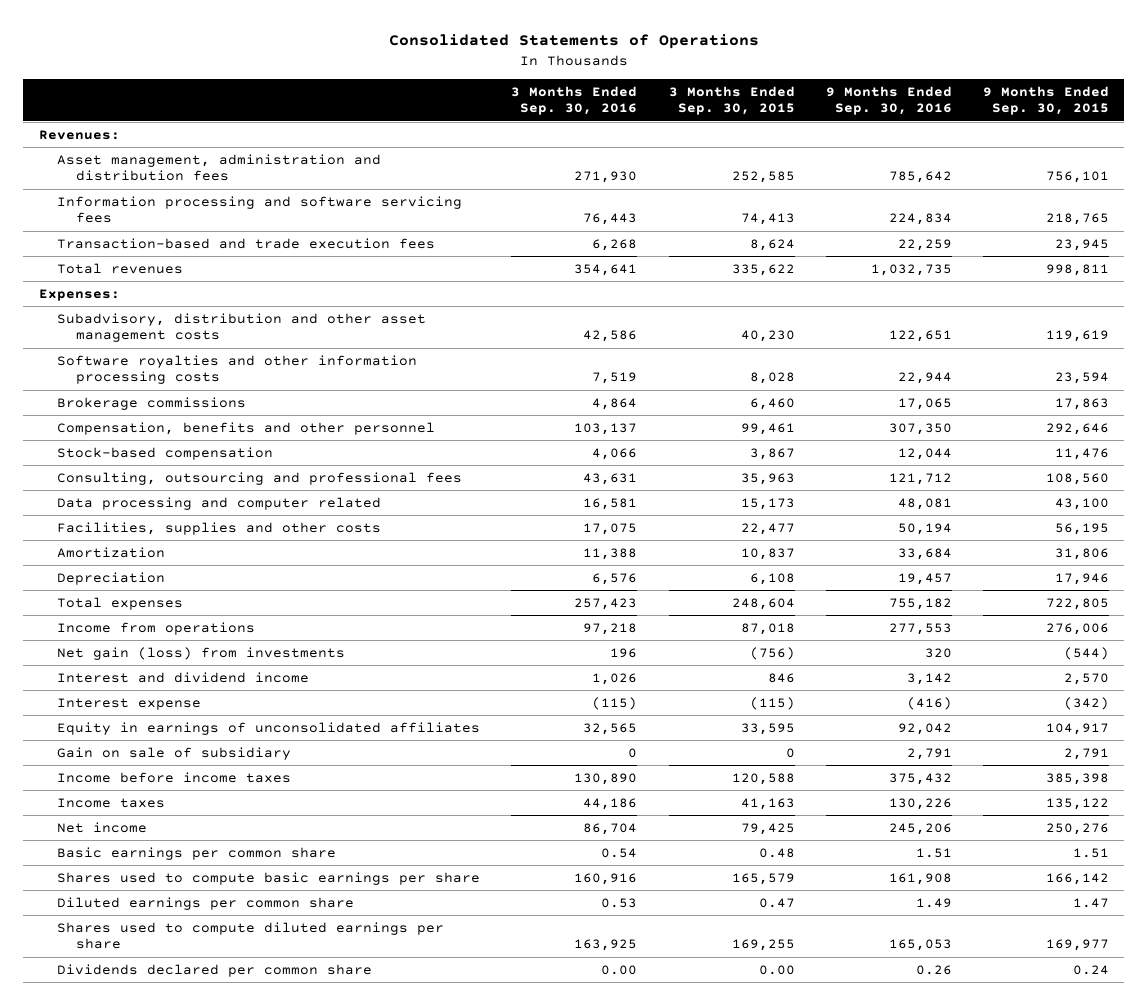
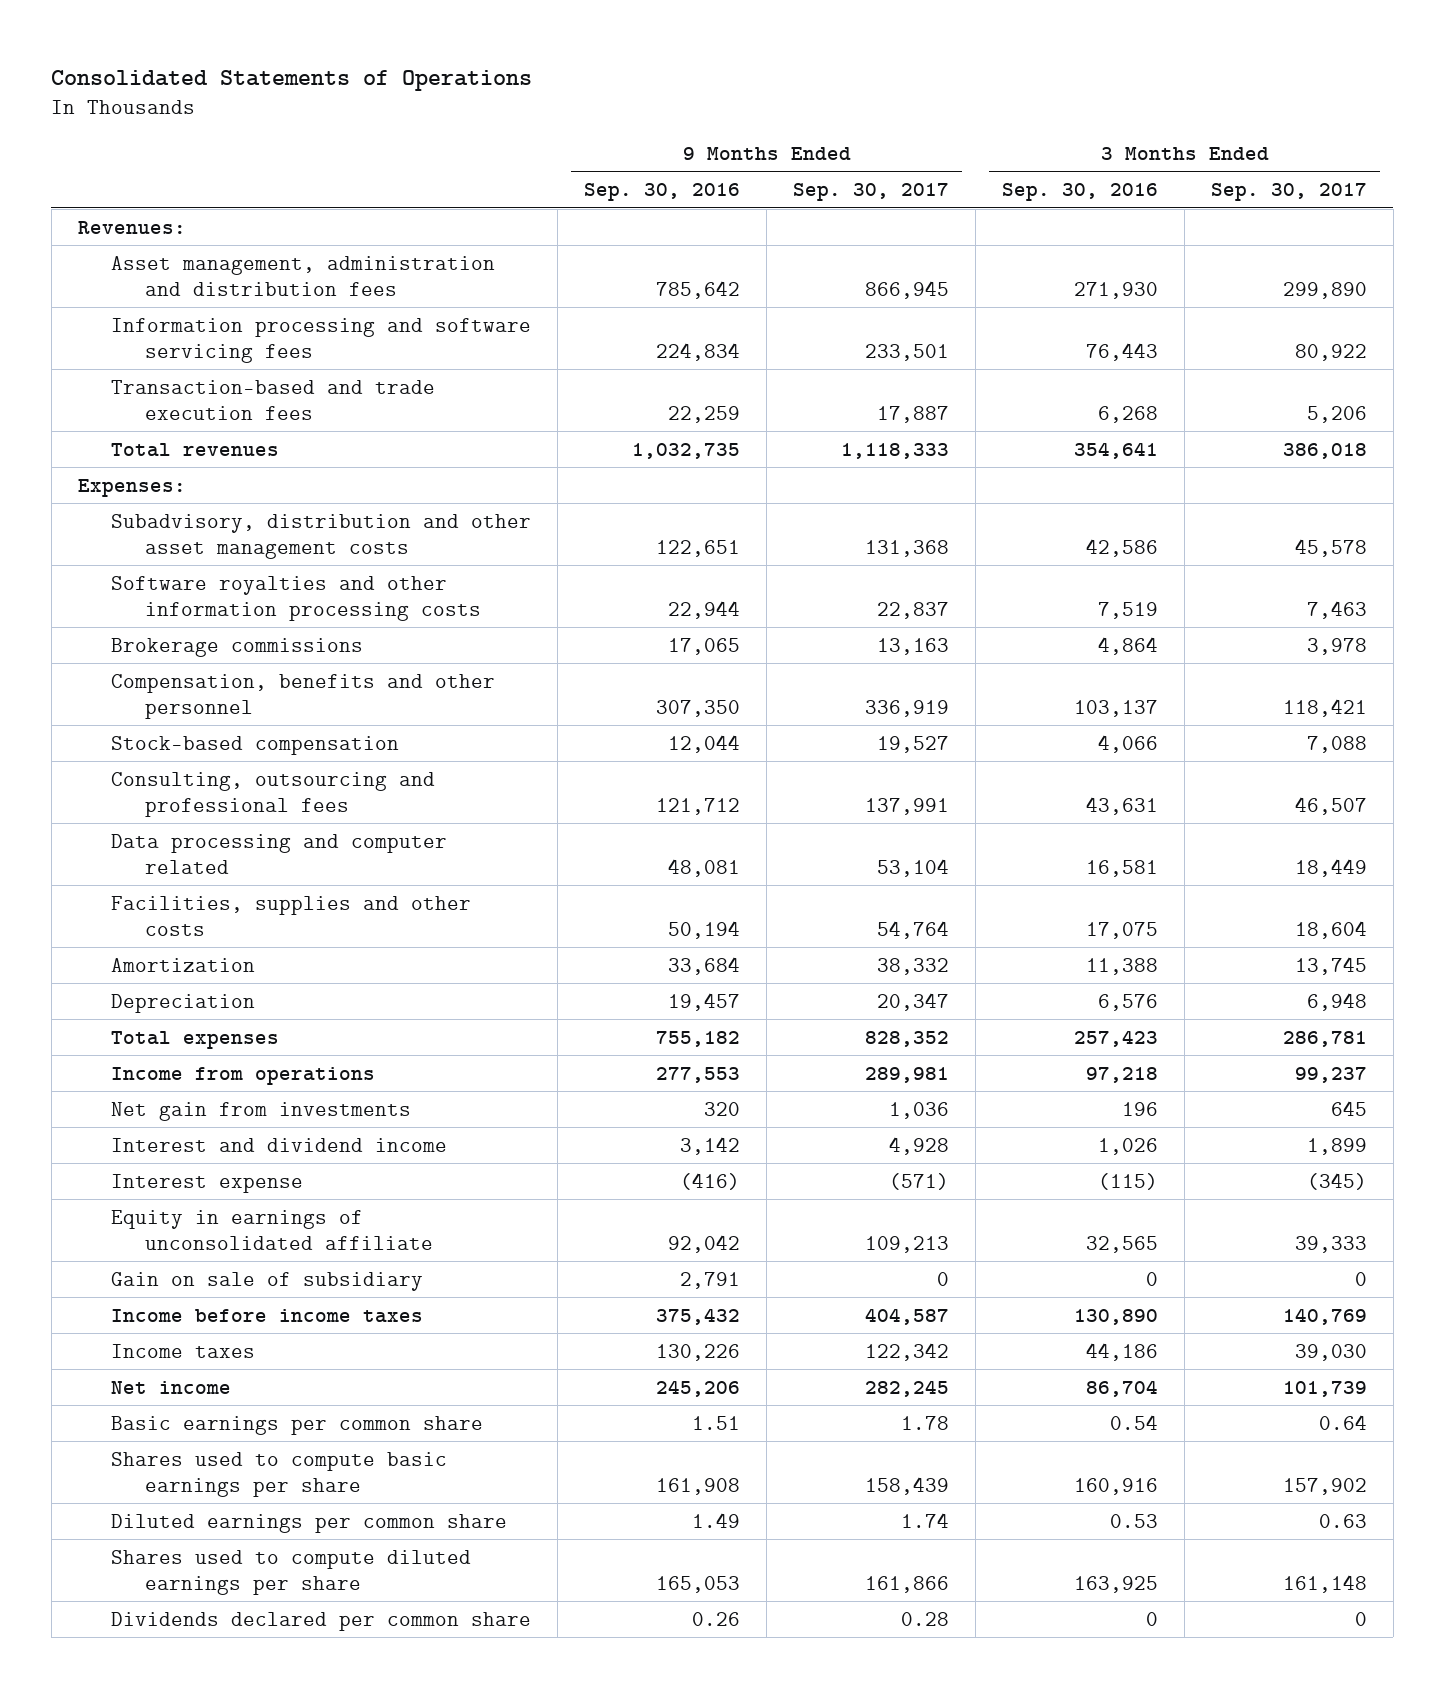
[668,85,795,116] 3 Months Ended Sep. 30, 2015 -> none
[982,85,1109,116] 9 Months Ended Sep. 30, 2015 -> none
none -> [793,183,950,202] Sep. 30, 2017
none -> [1210,183,1367,202] Sep. 30, 2017
[57,646,346,660] Net gain (loss) from investments -> [111,1101,412,1121] Net gain from investments
[57,721,481,735] Equity in earnings of unconsolidated affiliates -> [111,1209,434,1250] Equity in earnings of unconsolidated affiliate
[601,964,638,975] 0.00 -> [1146,1611,1159,1626] 0

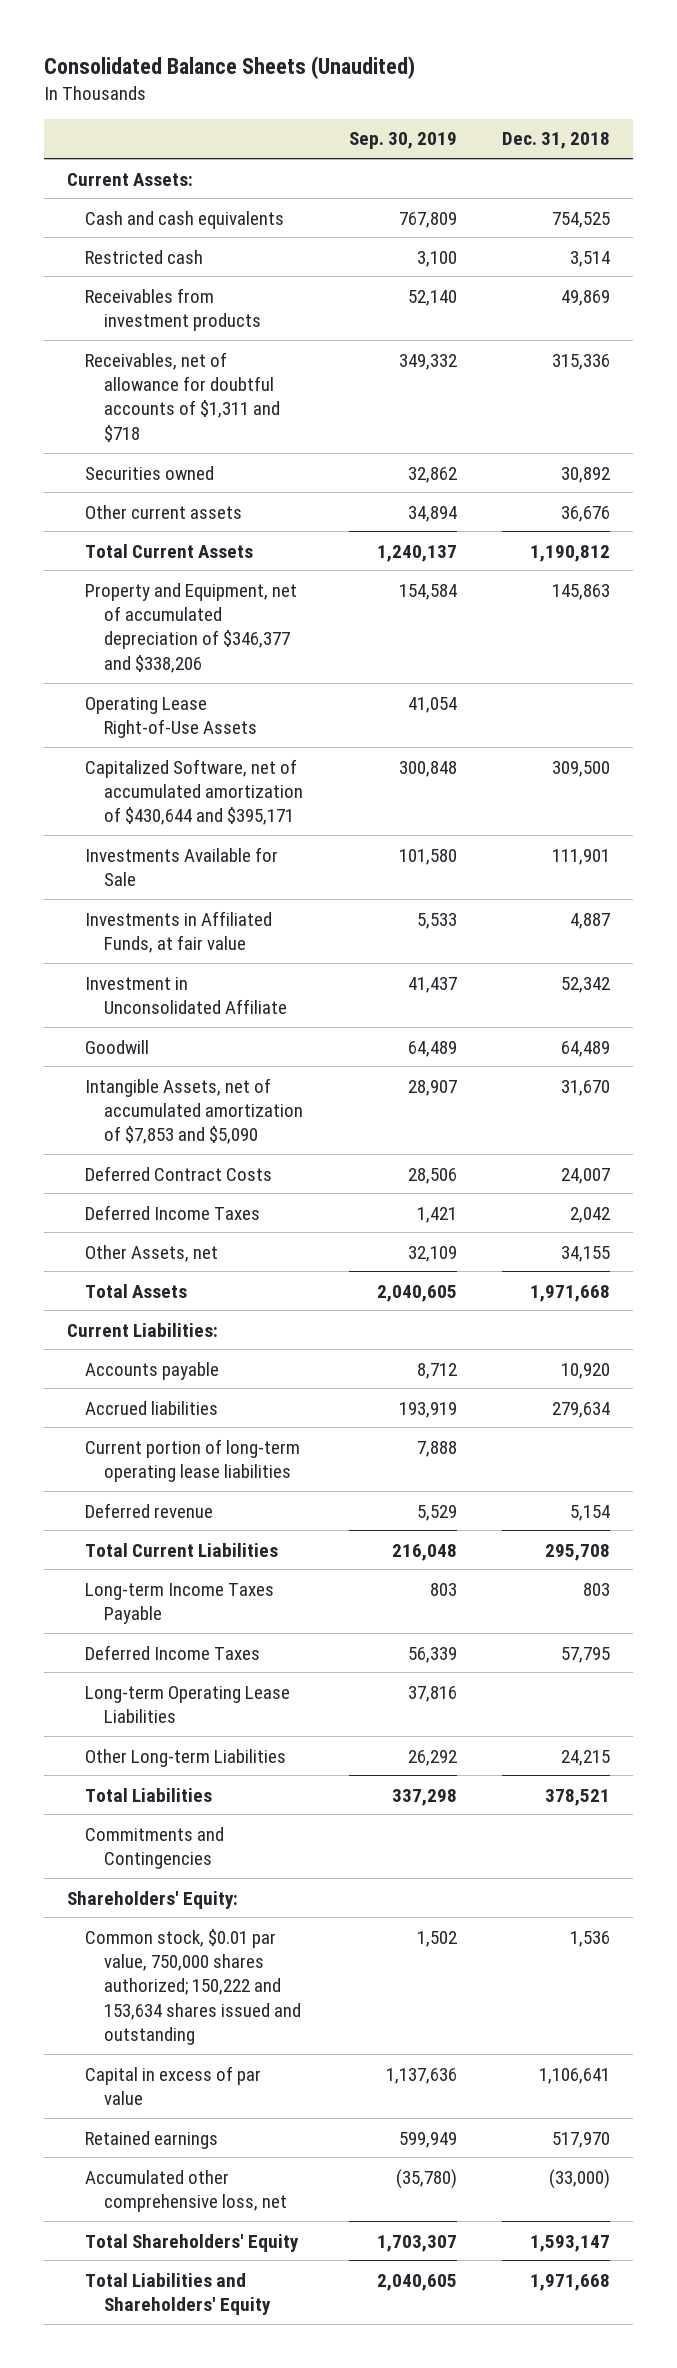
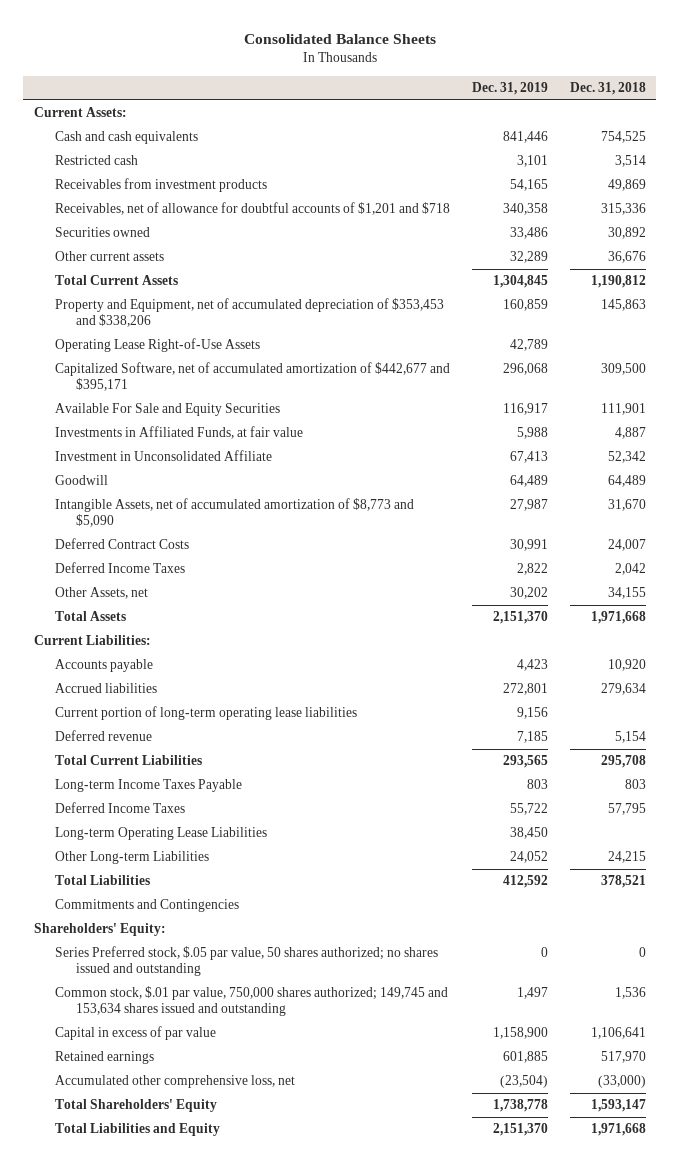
[43,55,415,79] Consolidated Balance Sheets (Unaudited) -> [243,34,436,45] Consolidated Balance Sheets
[348,132,457,150] Sep. 30, 2019 -> none
none -> [471,82,548,96] Dec. 31, 2019
[85,351,280,442] Receivables, net of allowance for doubtful accounts of $1,311 and $718 -> [54,202,450,216] Receivables, net of allowance for doubtful accounts of $1,201 and $718
[85,582,298,673] Property and Equipment, net of accumulated depreciation of $346,377 and $338,206 -> [54,298,444,328] Property and Equipment, net of accumulated depreciation of $353,453 and $338,206
[85,758,303,826] Capitalized Software, net of accumulated amortization of $430,644 and $395,171 -> [54,362,450,392] Capitalized Software, net of accumulated amortization of $442,677 and $395,171
[85,846,279,887] Investments Available for Sale -> [54,403,280,417] Available For Sale and Equity Securities
[85,1077,303,1145] Intangible Assets, net of accumulated amortization of $7,853 and $5,090 -> [54,498,414,528] Intangible Assets, net of accumulated amortization of $8,773 and $5,090
none -> [54,946,438,977] Series Preferred stock, $.05 par value, 50 shares authorized; no shares issued and outstanding
[85,1928,301,2046] Common stock, $0.01 par value, 750,000 shares authorized; 150,222 and 153,634 shares issued and outstanding -> [54,986,448,1017] Common stock, $.01 par value, 750,000 shares authorized; 149,745 and 153,634 shares issued and outstanding
[85,2272,271,2316] Total Liabilities and Shareholders' Equity -> [54,1123,220,1137] Total Liabilities and Equity

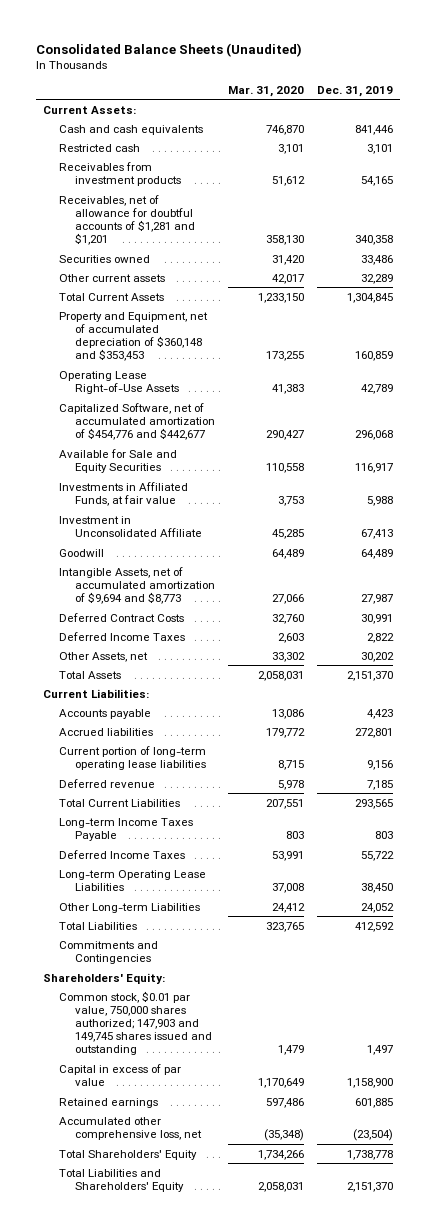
[243,34,436,45] Consolidated Balance Sheets -> [36,42,303,57] Consolidated Balance Sheets (Unaudited)
[569,82,646,96] Dec. 31, 2018 -> none
none -> [228,85,305,97] Mar. 31, 2020
[54,202,450,216] Receivables, net of allowance for doubtful accounts of $1,201 and $718 -> [58,194,195,246] Receivables, net of allowance for doubtful accounts of $1,281 and $1,201
[54,298,444,328] Property and Equipment, net of accumulated depreciation of $353,453 and $338,206 -> [58,311,208,362] Property and Equipment, net of accumulated depreciation of $360,148 and $353,453
[54,362,450,392] Capitalized Software, net of accumulated amortization of $442,677 and $395,171 -> [58,402,215,440] Capitalized Software, net of accumulated amortization of $454,776 and $442,677
[54,403,280,417] Available For Sale and Equity Securities -> [58,448,177,473] Available for Sale and Equity Securities
[54,498,414,528] Intangible Assets, net of accumulated amortization of $8,773 and $5,090 -> [58,566,215,604] Intangible Assets, net of accumulated amortization of $9,694 and $8,773
[54,946,438,977] Series Preferred stock, $.05 par value, 50 shares authorized; no shares issued and outstanding -> none
[54,986,448,1017] Common stock, $.01 par value, 750,000 shares authorized; 149,745 and 153,634 shares issued and outstanding -> [58,990,212,1056] Common stock, $0.01 par value, 750,000 shares authorized; 147,903 and 149,745 shares issued and outstanding
[54,1123,220,1137] Total Liabilities and Equity -> [58,1168,184,1192] Total Liabilities and Shareholders' Equity

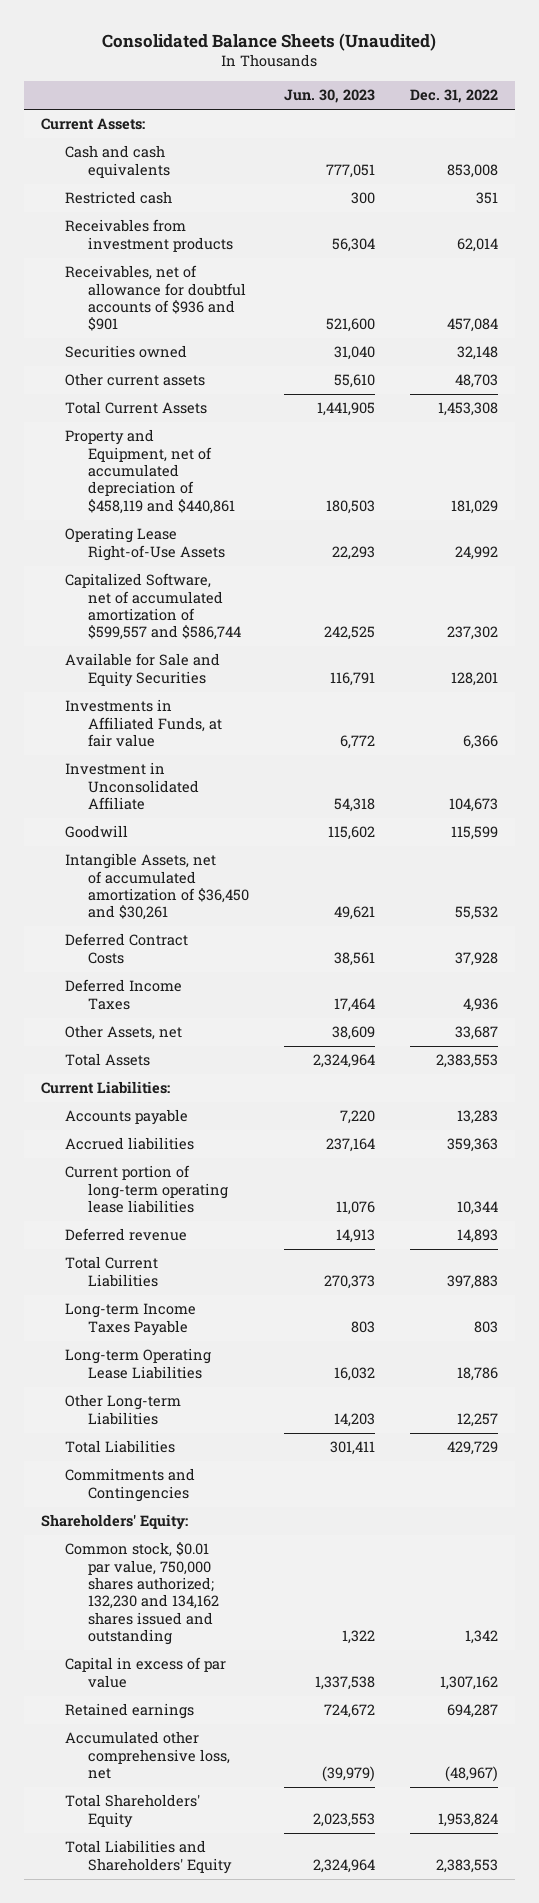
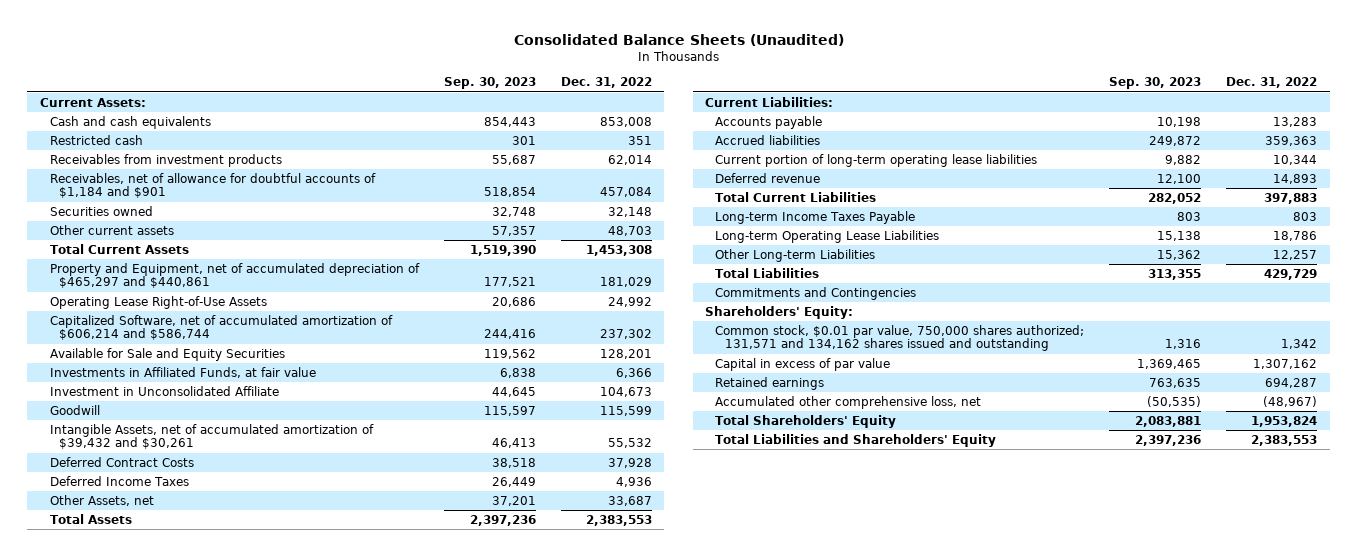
[283,89,375,104] Jun. 30, 2023 -> none
none -> [443,77,536,90] Sep. 30, 2023
[64,265,246,332] Receivables, net of allowance for doubtful accounts of $936 and $901 -> [49,172,376,199] Receivables, net of allowance for doubtful accounts of $1,184 and $901
[64,429,235,514] Property and Equipment, net of accumulated depreciation of $458,119 and $440,861 -> [49,262,420,289] Property and Equipment, net of accumulated depreciation of $465,297 and $440,861
[64,573,241,641] Capitalized Software, net of accumulated amortization of $599,557 and $586,744 -> [49,314,393,341] Capitalized Software, net of accumulated amortization of $606,214 and $586,744
[64,853,249,921] Intangible Assets, net of accumulated amortization of $36,450 and $30,261 -> [49,423,374,450] Intangible Assets, net of accumulated amortization of $39,432 and $30,261
[64,1542,219,1646] Common stock, $0.01 par value, 750,000 shares authorized; 132,230 and 134,162 shares issued and outstanding -> [715,324,1085,352] Common stock, $0.01 par value, 750,000 shares authorized; 131,571 and 134,162 shares issued and outstanding

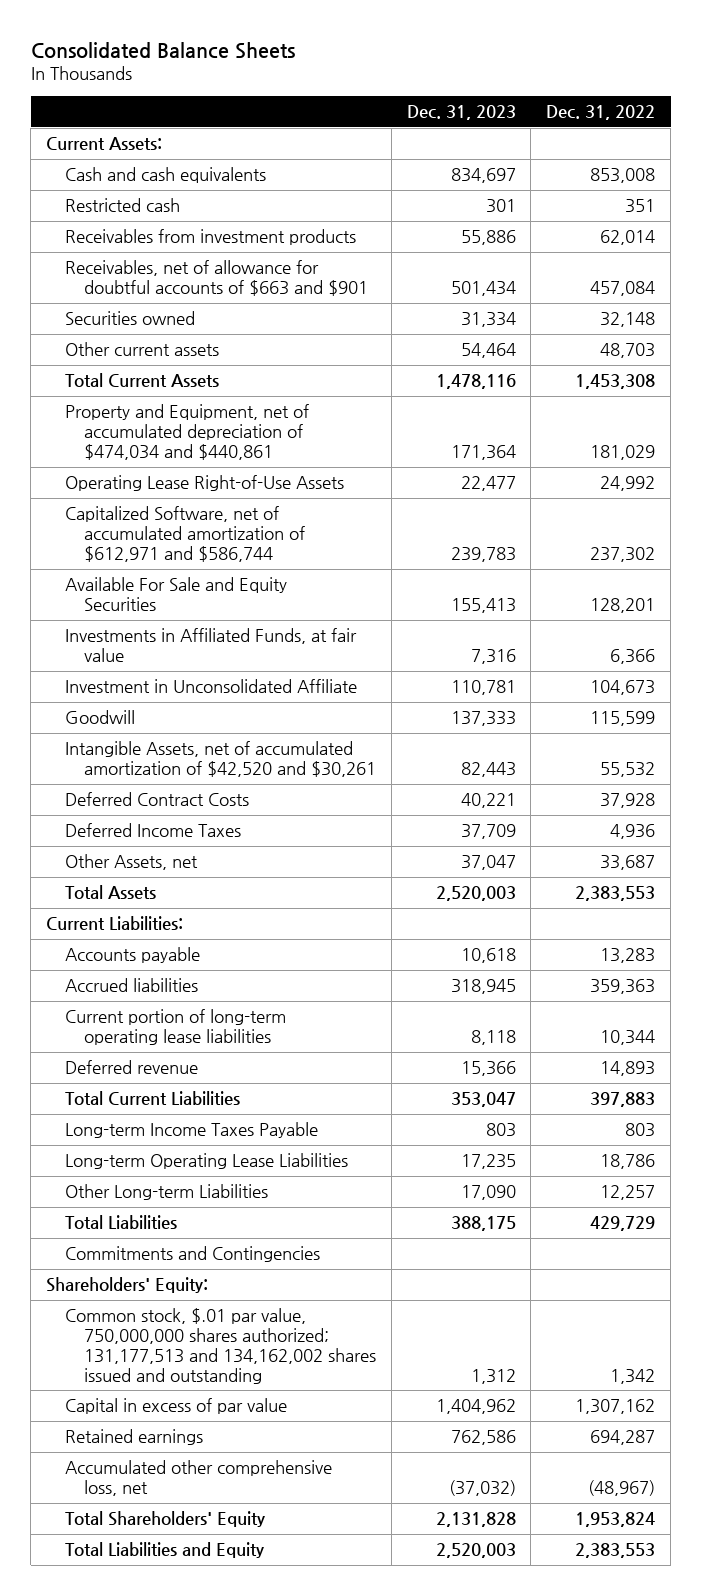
[513,34,844,47] Consolidated Balance Sheets (Unaudited) -> [30,41,295,59] Consolidated Balance Sheets
[443,77,536,90] Sep. 30, 2023 -> none
none -> [406,105,516,121] Dec. 31, 2023
[49,172,376,199] Receivables, net of allowance for doubtful accounts of $1,184 and $901 -> [64,260,368,297] Receivables, net of allowance for doubtful accounts of $663 and $901
[49,262,420,289] Property and Equipment, net of accumulated depreciation of $465,297 and $440,861 -> [64,404,309,460] Property and Equipment, net of accumulated depreciation of $474,034 and $440,861
[49,314,393,341] Capitalized Software, net of accumulated amortization of $606,214 and $586,744 -> [64,506,305,562] Capitalized Software, net of accumulated amortization of $612,971 and $586,744
[49,347,285,361] Available for Sale and Equity Securities -> [64,577,287,612] Available For Sale and Equity Securities
[49,423,374,450] Intangible Assets, net of accumulated amortization of $39,432 and $30,261 -> [64,741,376,778] Intangible Assets, net of accumulated amortization of $42,520 and $30,261
[715,324,1085,352] Common stock, $0.01 par value, 750,000 shares authorized; 131,571 and 134,162 shares issued and outstanding -> [64,1308,376,1384] Common stock, $.01 par value, 750,000,000 shares authorized; 131,177,513 and 134,162,002 shares issued and outstanding
[715,433,997,447] Total Liabilities and Shareholders' Equity -> [64,1542,264,1559] Total Liabilities and Equity

